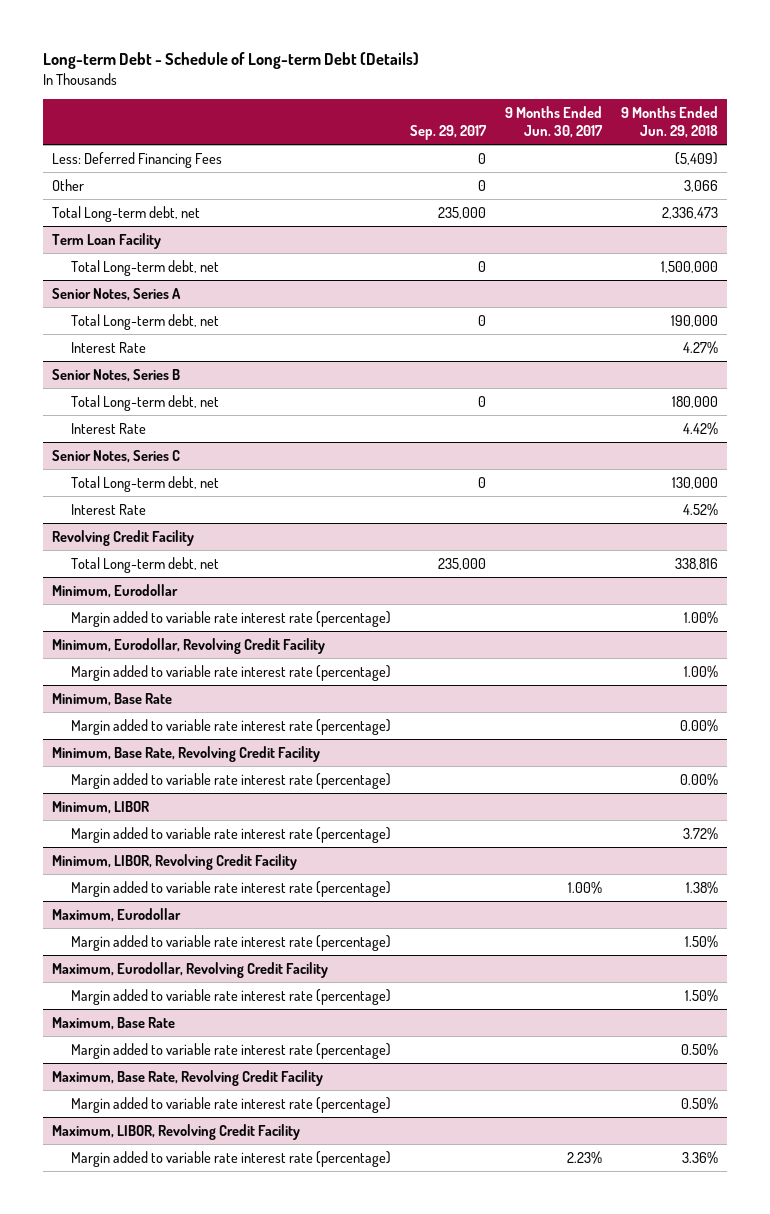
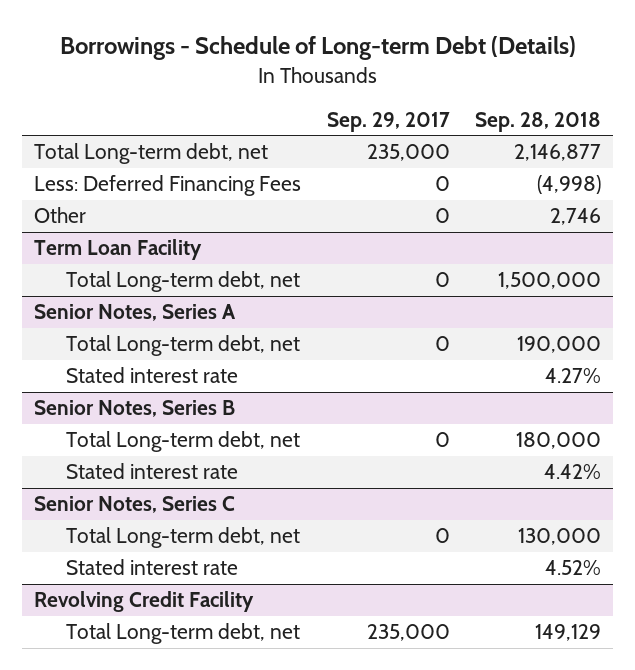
[42,52,419,70] Long-term Debt - Schedule of Long-term Debt (Details) -> [59,36,576,61] Borrowings - Schedule of Long-term Debt (Details)
[504,106,603,139] 9 Months Ended Jun. 30, 2017 -> none
[620,106,718,139] 9 Months Ended Jun. 29, 2018 -> none
none -> [474,111,601,132] Sep. 28, 2018
[52,205,201,222] Total Long-term debt, net -> [34,143,269,165] Total Long-term debt, net
[71,341,147,353] Interest Rate -> [65,367,238,384] Stated interest rate
[71,422,147,434] Interest Rate -> [65,463,238,480] Stated interest rate
[71,503,147,515] Interest Rate -> [65,559,238,576] Stated interest rate
[52,583,179,598] Minimum, Eurodollar -> none
[71,610,392,627] Margin added to variable rate interest rate (percentage) -> none
[52,637,326,654] Minimum, Eurodollar, Revolving Credit Facility -> none
[71,664,392,681] Margin added to variable rate interest rate (percentage) -> none
[52,692,173,706] Minimum, Base Rate -> none
[71,718,392,735] Margin added to variable rate interest rate (percentage) -> none
[52,745,321,762] Minimum, Base Rate, Revolving Credit Facility -> none
[71,772,392,789] Margin added to variable rate interest rate (percentage) -> none
[52,800,150,814] Minimum, LIBOR -> none
[71,826,392,843] Margin added to variable rate interest rate (percentage) -> none
[52,853,298,870] Minimum, LIBOR, Revolving Credit Facility -> none
[71,880,392,897] Margin added to variable rate interest rate (percentage) -> none
[52,907,182,922] Maximum, Eurodollar -> none
[71,934,392,951] Margin added to variable rate interest rate (percentage) -> none
[52,961,329,978] Maximum, Eurodollar, Revolving Credit Facility -> none
[71,988,392,1005] Margin added to variable rate interest rate (percentage) -> none
[52,1016,176,1030] Maximum, Base Rate -> none
[71,1042,392,1059] Margin added to variable rate interest rate (percentage) -> none
[52,1069,324,1086] Maximum, Base Rate, Revolving Credit Facility -> none
[71,1096,392,1113] Margin added to variable rate interest rate (percentage) -> none
[52,1123,301,1140] Maximum, LIBOR, Revolving Credit Facility -> none
[71,1150,392,1167] Margin added to variable rate interest rate (percentage) -> none

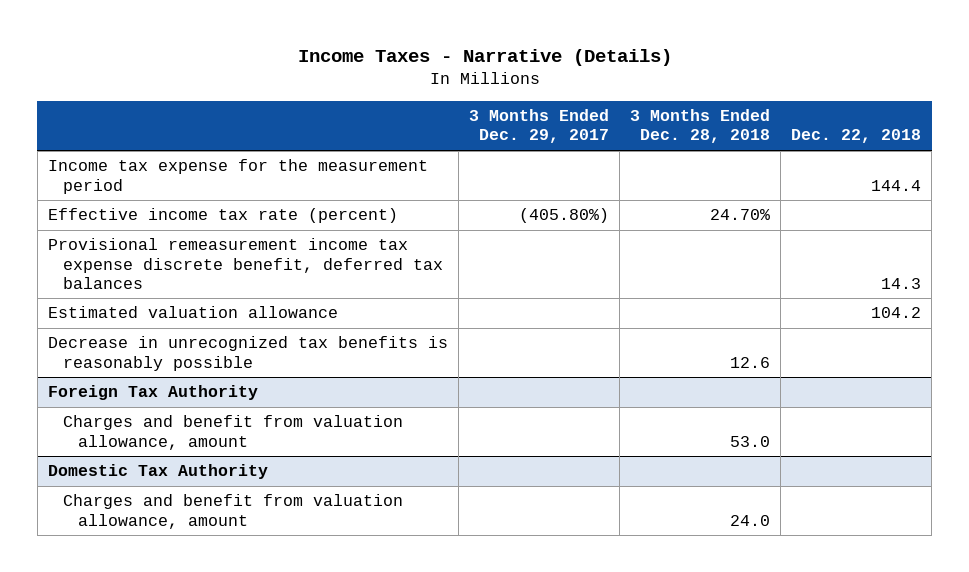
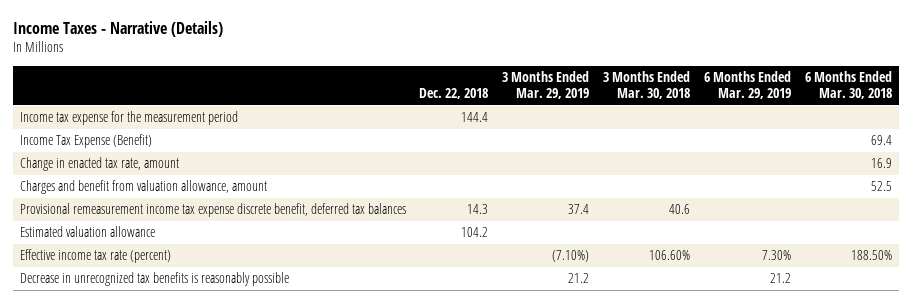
[468,109,609,144] 3 Months Ended Dec. 29, 2017 -> none
[630,109,771,144] 3 Months Ended Dec. 28, 2018 -> none
none -> [502,71,590,100] 3 Months Ended Mar. 29, 2019
none -> [603,71,691,100] 3 Months Ended Mar. 30, 2018
none -> [703,71,791,100] 6 Months Ended Mar. 29, 2019
none -> [804,71,892,100] 6 Months Ended Mar. 30, 2018
none -> [19,134,152,149] Income Tax Expense (Benefit)
none -> [19,157,179,172] Change in enacted tax rate, amount
none -> [19,180,267,195] Charges and benefit from valuation allowance, amount
[47,208,398,224] Effective income tax rate (percent) -> [19,249,171,264] Effective income tax rate (percent)
[47,385,258,401] Foreign Tax Authority -> none
[62,415,403,450] Charges and benefit from valuation allowance, amount -> none
[47,464,268,480] Domestic Tax Authority -> none
[62,494,403,529] Charges and benefit from valuation allowance, amount -> none

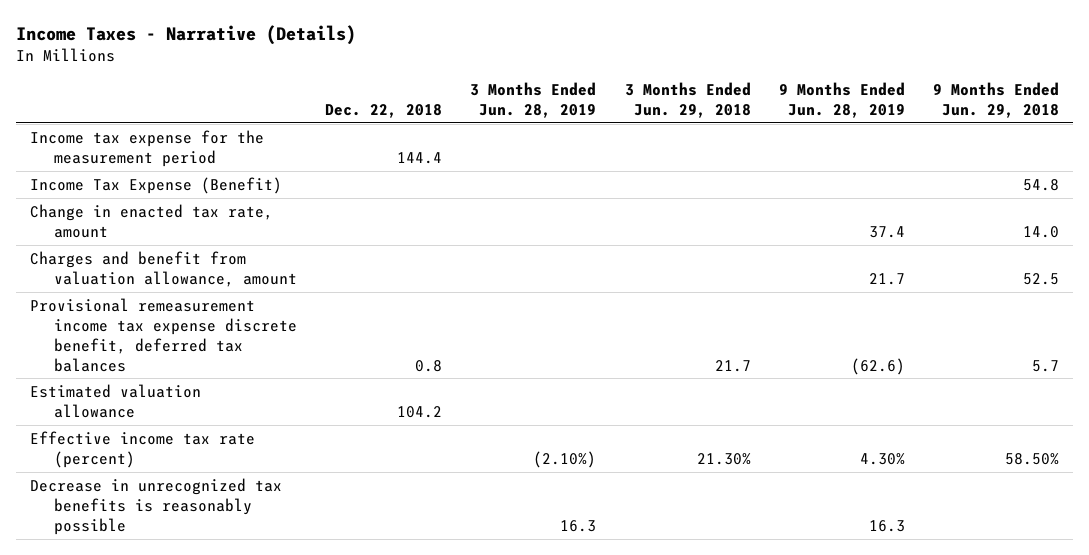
[502,71,590,100] 3 Months Ended Mar. 29, 2019 -> none
[603,71,691,100] 3 Months Ended Mar. 30, 2018 -> none
[703,71,791,100] 6 Months Ended Mar. 29, 2019 -> none
[804,71,892,100] 6 Months Ended Mar. 30, 2018 -> none
none -> [470,81,597,118] 3 Months Ended Jun. 28, 2019
none -> [624,81,751,118] 3 Months Ended Jun. 29, 2018
none -> [778,81,905,118] 9 Months Ended Jun. 28, 2019
none -> [933,81,1060,118] 9 Months Ended Jun. 29, 2018
[467,204,489,215] 14.3 -> [415,359,443,372] 0.8

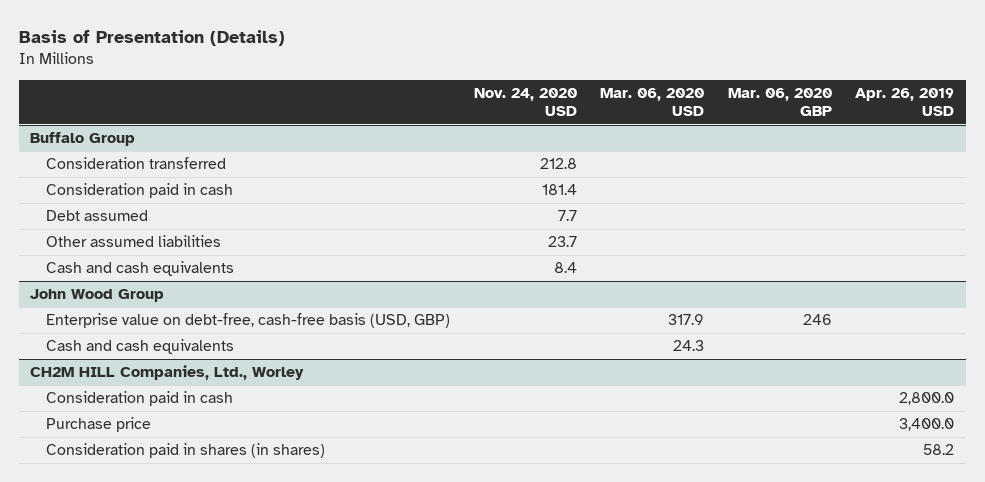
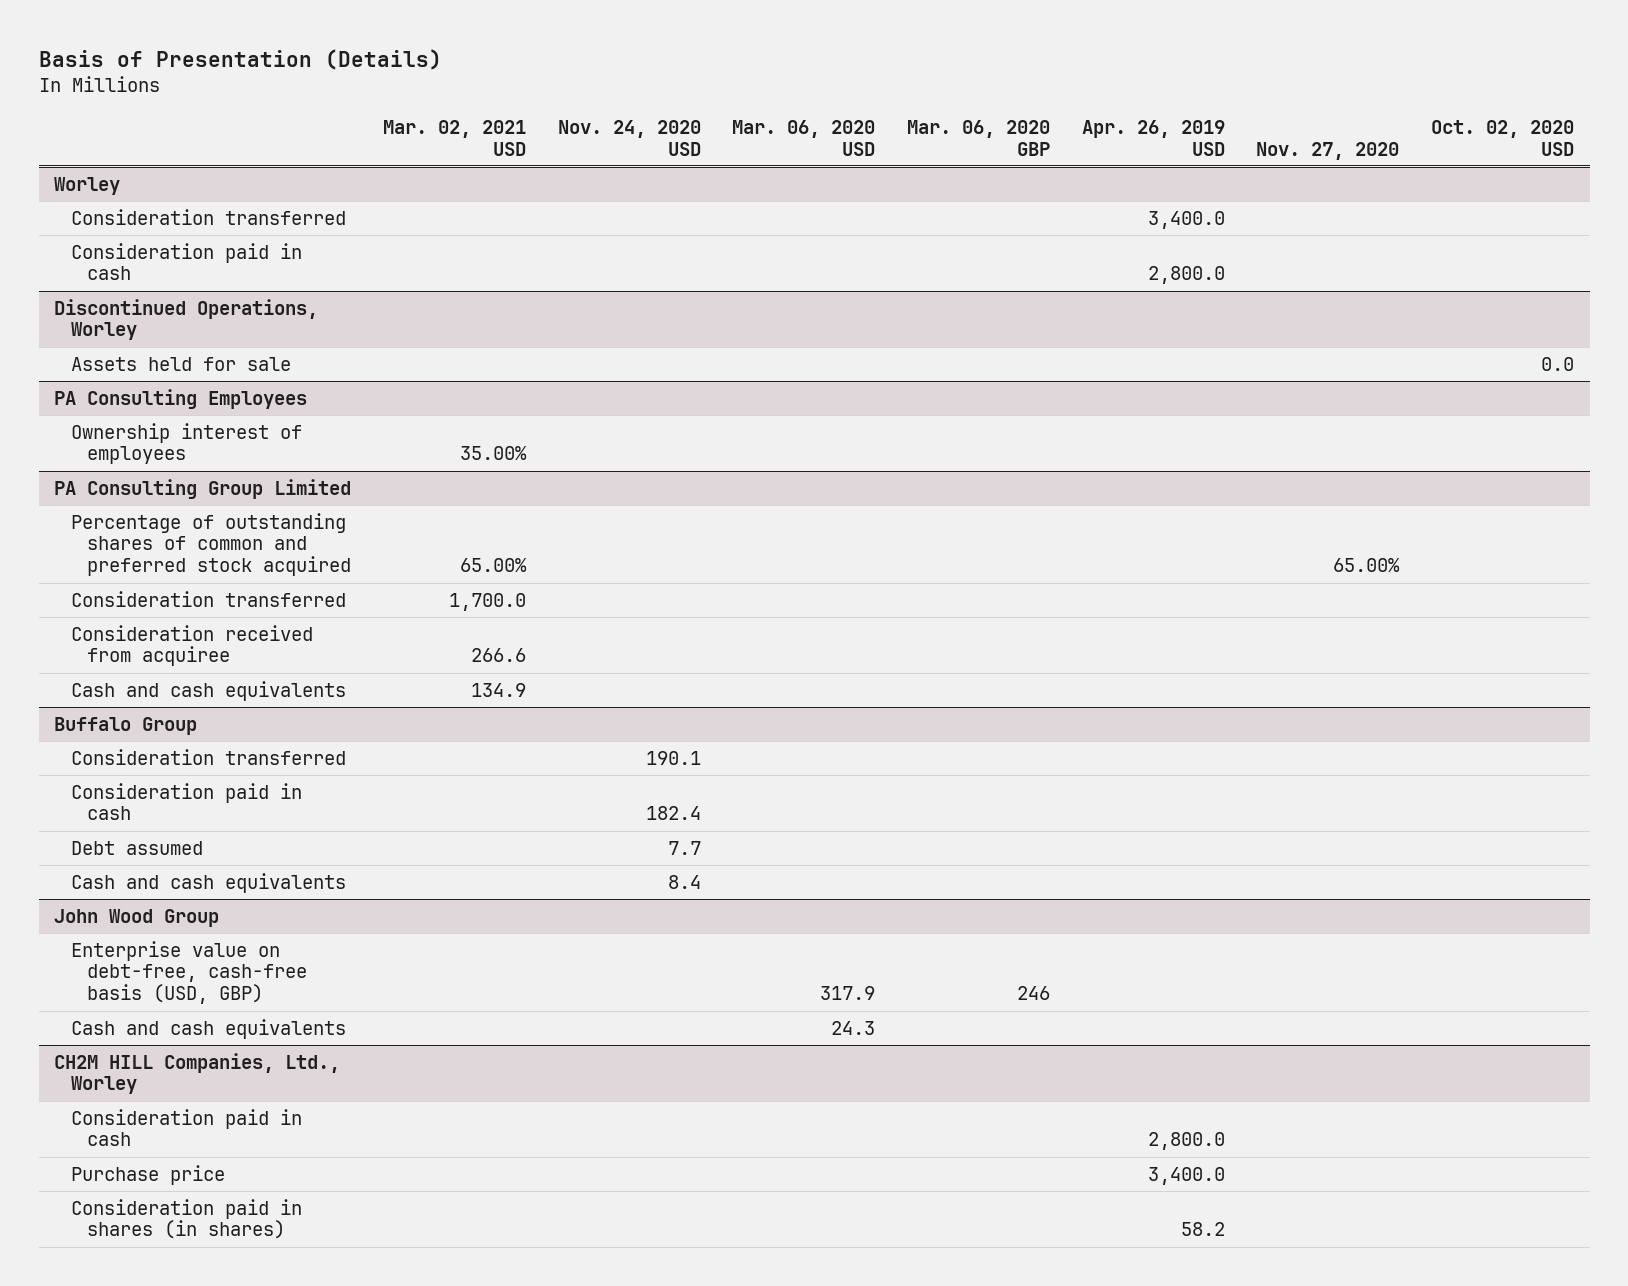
none -> [383,119,527,156] Mar. 02, 2021 USD
none -> [1256,141,1400,160] Nov. 27, 2020
none -> [1430,119,1574,156] Oct. 02, 2020 USD
none -> [54,176,121,195] Worley
none -> [70,208,346,225] Consideration transferred
none -> [70,242,302,281] Consideration paid in cash
none -> [54,298,319,341] Discontinued Operations, Worley
none -> [70,356,291,371] Assets held for sale
none -> [54,388,308,409] PA Consulting Employees
none -> [70,422,302,465] Ownership interest of employees
none -> [54,478,352,499] PA Consulting Group Limited
none -> [70,512,351,577] Percentage of outstanding shares of common and preferred stock acquired
none -> [70,590,346,607] Consideration transferred
none -> [70,624,313,667] Consideration received from acquiree
none -> [70,680,346,701] Cash and cash equivalents
[539,158,577,170] 212.8 -> [645,750,701,765] 190.1
[541,184,577,196] 181.4 -> [645,806,701,821] 182.4
[46,235,222,248] Other assumed liabilities -> none

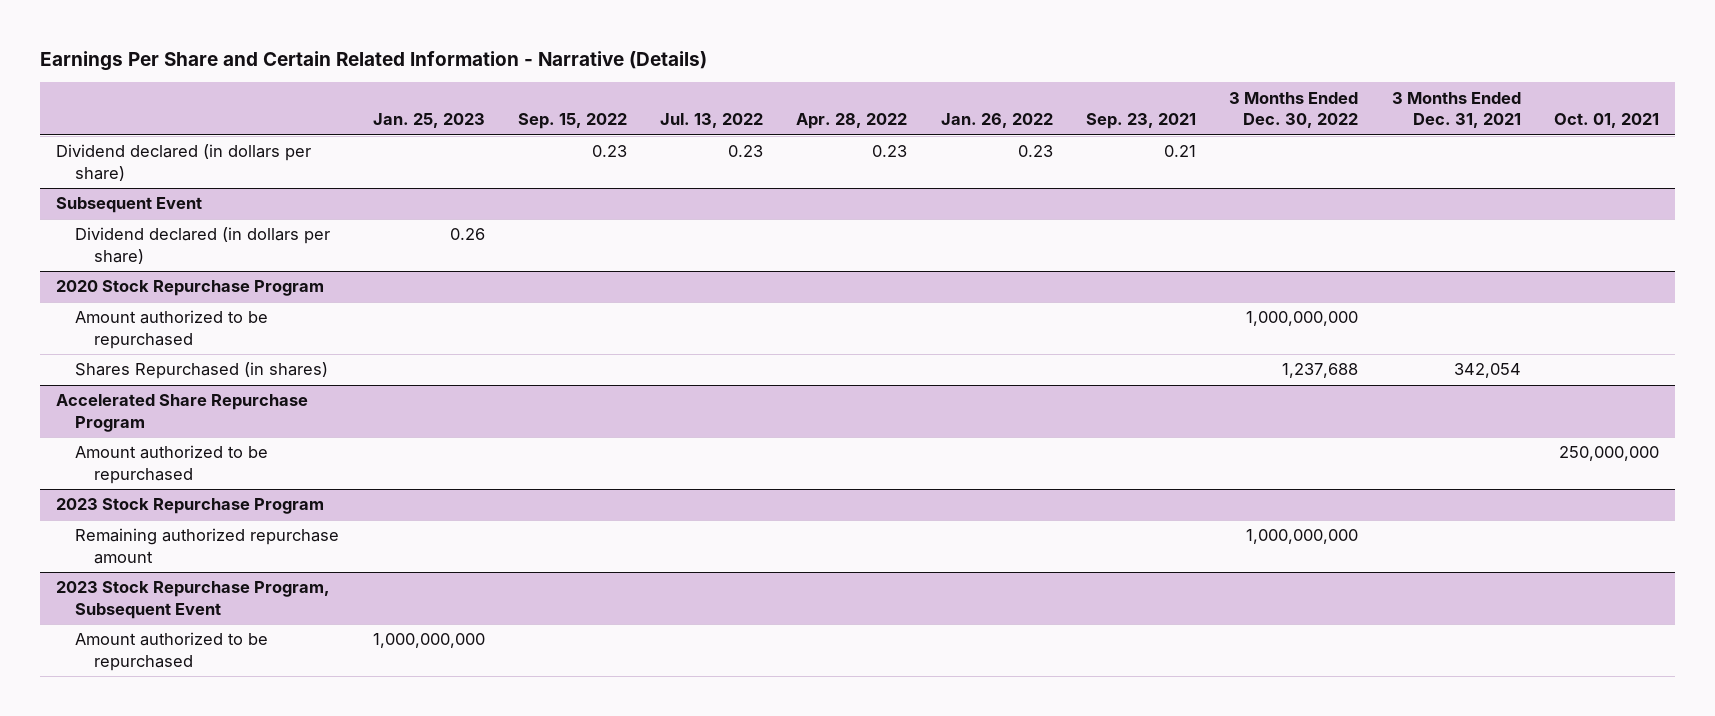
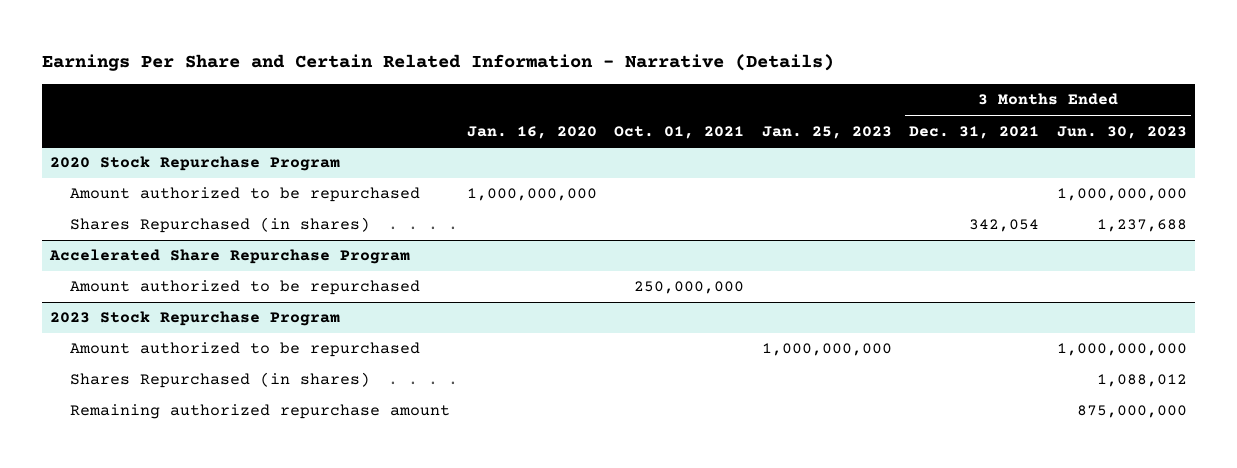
[517,113,627,130] Sep. 15, 2022 -> none
[660,113,764,129] Jul. 13, 2022 -> none
[796,113,908,130] Apr. 28, 2022 -> none
[940,113,1053,129] Jan. 26, 2022 -> none
[1086,113,1197,130] Sep. 23, 2021 -> none
[1229,91,1359,129] 3 Months Ended Dec. 30, 2022 -> none
none -> [466,125,597,139] Jan. 16, 2020
none -> [1056,125,1187,139] Jun. 30, 2023
[56,144,312,181] Dividend declared (in dollars per share) -> none
[56,197,203,214] Subsequent Event -> none
[75,227,331,264] Dividend declared (in dollars per share) -> none
none -> [69,342,420,358] Amount authorized to be repurchased
none -> [69,372,370,389] Shares Repurchased (in shares)
[56,581,331,619] 2023 Stock Repurchase Program, Subsequent Event -> none
[75,632,269,671] Amount authorized to be repurchased -> none

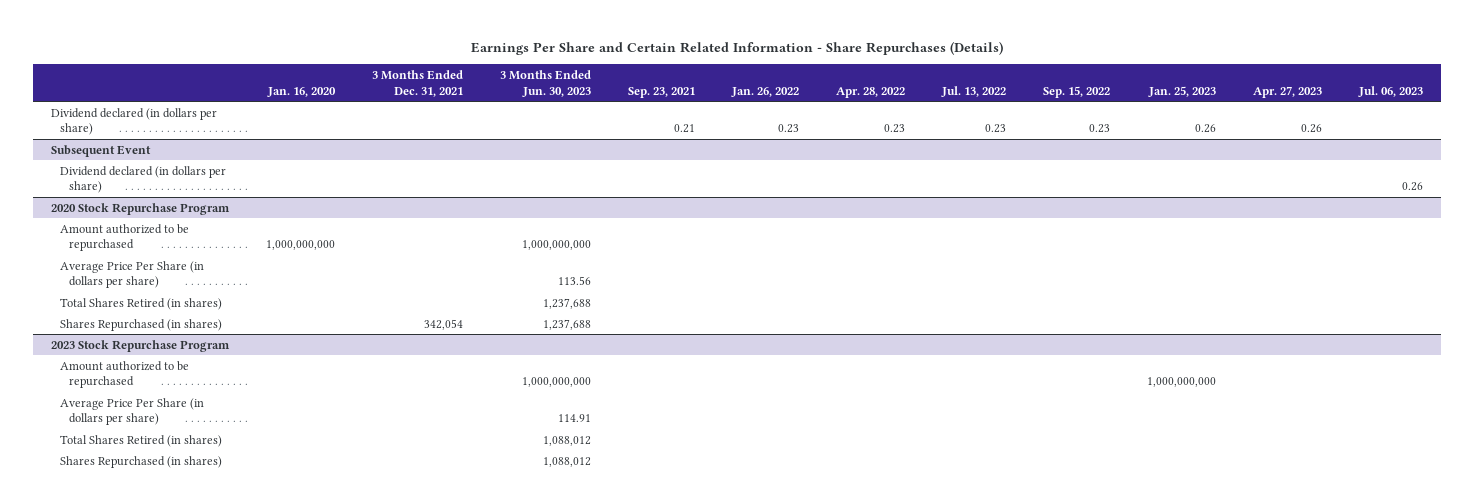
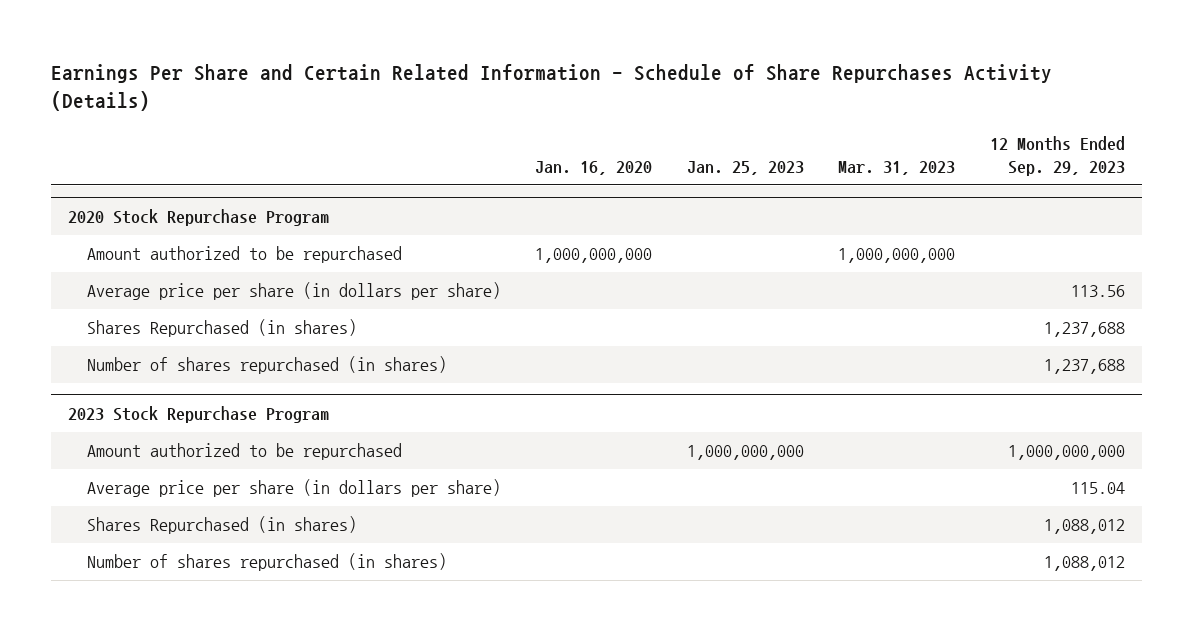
[470,41,1003,56] Earnings Per Share and Certain Related Information - Share Repurchases (Details) -> [50,63,1052,111] Earnings Per Share and Certain Related Information - Schedule of Share Repurchases Activity (Details)
[372,70,464,97] 3 Months Ended Dec. 31, 2021 -> none
[500,70,592,97] 3 Months Ended Jun. 30, 2023 -> none
[628,86,696,98] Sep. 23, 2021 -> none
[730,86,799,97] Jan. 26, 2022 -> none
[835,86,905,98] Apr. 28, 2022 -> none
[940,85,1006,97] Jul. 13, 2022 -> none
[1042,85,1110,98] Sep. 15, 2022 -> none
[1252,85,1322,98] Apr. 27, 2023 -> none
[1357,85,1423,97] Jul. 06, 2023 -> none
none -> [838,160,956,175] Mar. 31, 2023
none -> [989,135,1125,176] 12 Months Ended Sep. 29, 2023
[51,107,218,136] Dividend declared (in dollars per share) -> none
[51,144,152,157] Subsequent Event -> none
[60,165,227,194] Dividend declared (in dollars per share) -> none
[60,297,223,310] Total Shares Retired (in shares) -> none
[60,260,205,289] Average Price Per Share (in dollars per share) -> [86,282,501,301] Average price per share (in dollars per share)
none -> [86,356,447,375] Number of shares repurchased (in shares)
[60,434,223,447] Total Shares Retired (in shares) -> none
[60,397,205,426] Average Price Per Share (in dollars per share) -> [86,479,501,498] Average price per share (in dollars per share)
none -> [86,553,447,572] Number of shares repurchased (in shares)

